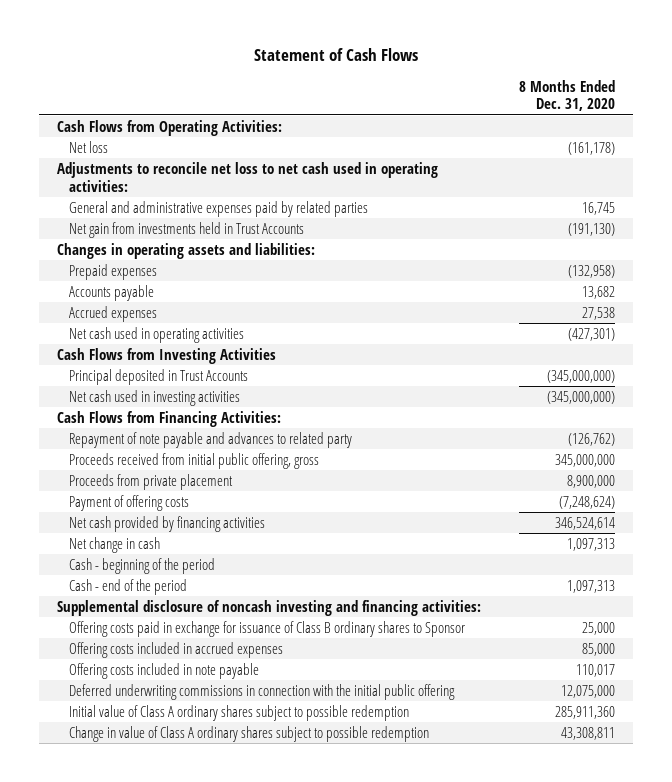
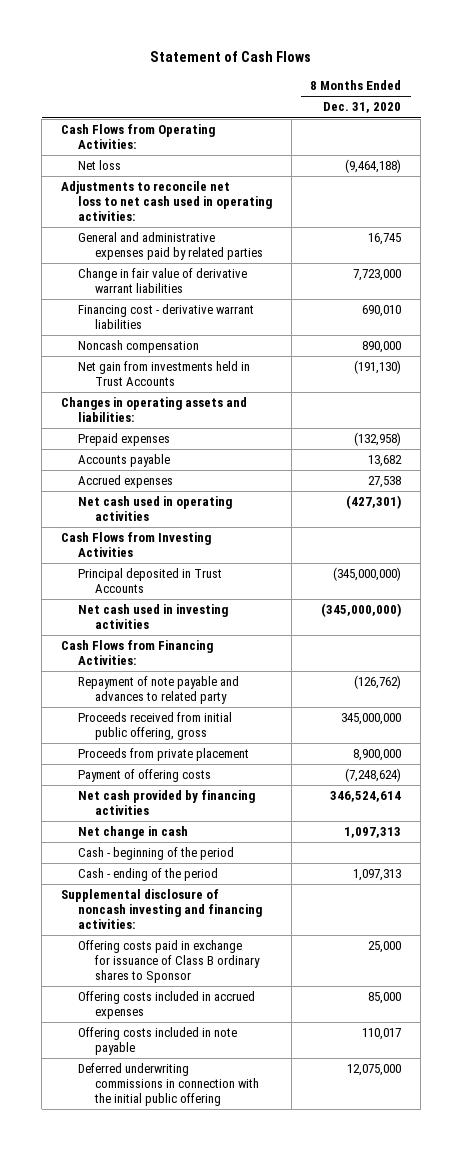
[567,141,615,155] (161,178) -> [345,159,402,174] (9,464,188)
none -> [78,268,248,294] Change in fair value of derivative warrant liabilities
none -> [78,304,255,330] Financing cost - derivative warrant liabilities
none -> [78,340,200,354] Noncash compensation
[69,578,188,595] Cash - end of the period -> [78,868,219,882] Cash - ending of the period
[69,704,410,721] Initial value of Class A ordinary shares subject to possible redemption -> none
[69,725,430,742] Change in value of Class A ordinary shares subject to possible redemption -> none

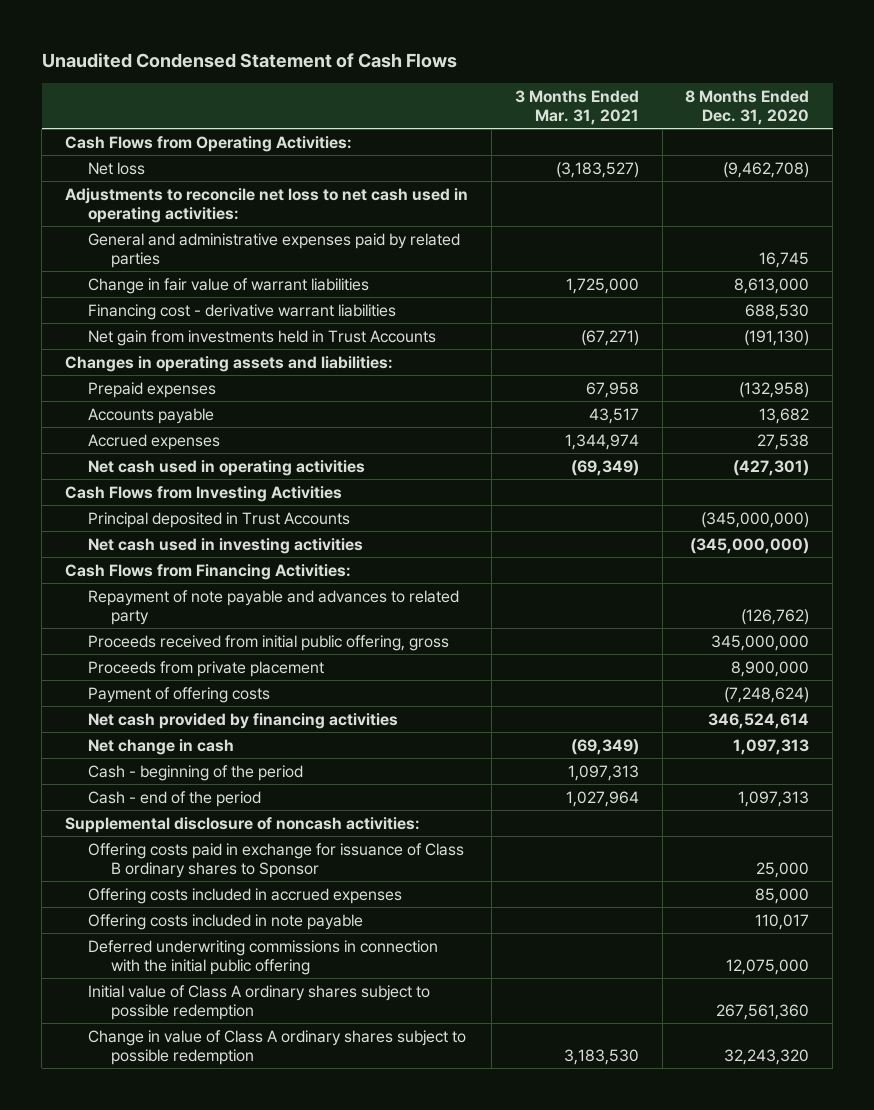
[150,50,312,62] Statement of Cash Flows -> [41,52,457,68] Unaudited Condensed Statement of Cash Flows
none -> [514,90,639,125] 3 Months Ended Mar. 31, 2021
[345,159,402,174] (9,464,188) -> [723,161,810,178] (9,462,708)
[78,340,200,354] Noncash compensation -> none
[78,268,248,294] Change in fair value of derivative warrant liabilities -> [87,277,369,294] Change in fair value of warrant liabilities
[353,269,402,282] 7,723,000 -> [734,277,810,294] 8,613,000
[362,305,402,318] 690,010 -> [745,303,810,320] 688,530
[78,868,219,882] Cash - ending of the period -> [87,790,261,807] Cash - end of the period
[61,889,263,930] Supplemental disclosure of noncash investing and financing activities: -> [65,816,421,833] Supplemental disclosure of noncash activities:
none -> [87,984,430,1020] Initial value of Class A ordinary shares subject to possible redemption
none -> [87,1029,466,1065] Change in value of Class A ordinary shares subject to possible redemption

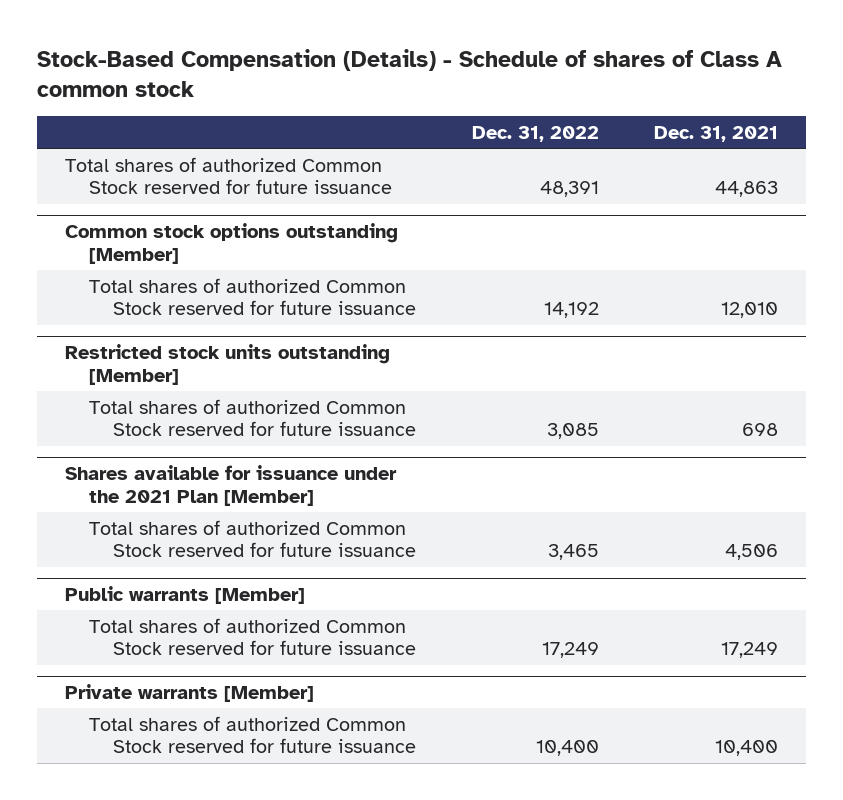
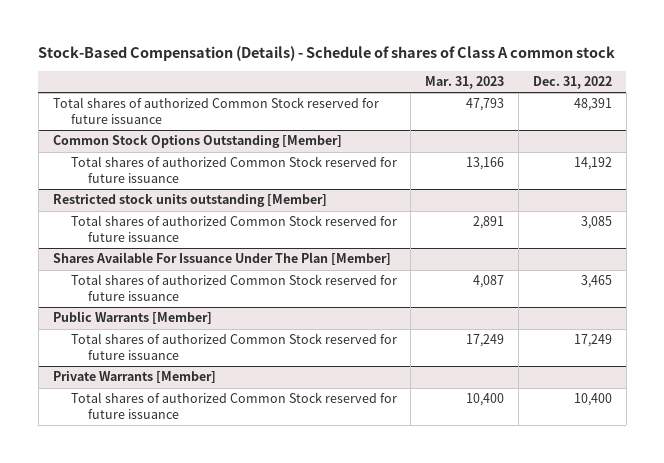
[654,125,779,142] Dec. 31, 2021 -> none
none -> [425,76,505,90] Mar. 31, 2023
[64,222,398,264] Common stock options outstanding [Member] -> [52,135,342,149] Common Stock Options Outstanding [Member]
[64,464,397,506] Shares available for issuance under the 2021 Plan [Member] -> [52,252,391,266] Shares Available For Issuance Under The Plan [Member]
[64,585,305,604] Public warrants [Member] -> [52,311,212,325] Public Warrants [Member]
[64,683,314,702] Private warrants [Member] -> [52,371,216,384] Private Warrants [Member]

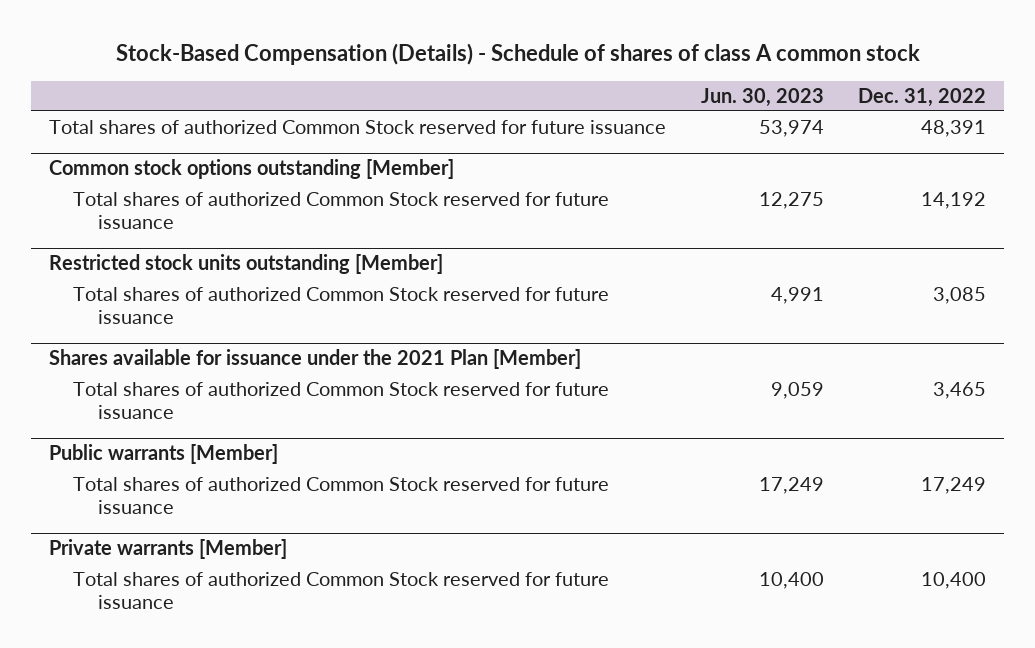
[38,46,616,62] Stock-Based Compensation (Details) - Schedule of shares of Class A common stock -> [115,43,920,66] Stock-Based Compensation (Details) - Schedule of shares of class A common stock
[425,76,505,90] Mar. 31, 2023 -> none
none -> [700,87,824,107] Jun. 30, 2023
[52,135,342,149] Common Stock Options Outstanding [Member] -> [48,159,454,180] Common stock options outstanding [Member]
[52,252,391,266] Shares Available For Issuance Under The Plan [Member] -> [48,349,581,370] Shares available for issuance under the 2021 Plan [Member]
[52,311,212,325] Public Warrants [Member] -> [48,444,278,465] Public warrants [Member]
[52,371,216,384] Private Warrants [Member] -> [48,539,287,560] Private warrants [Member]

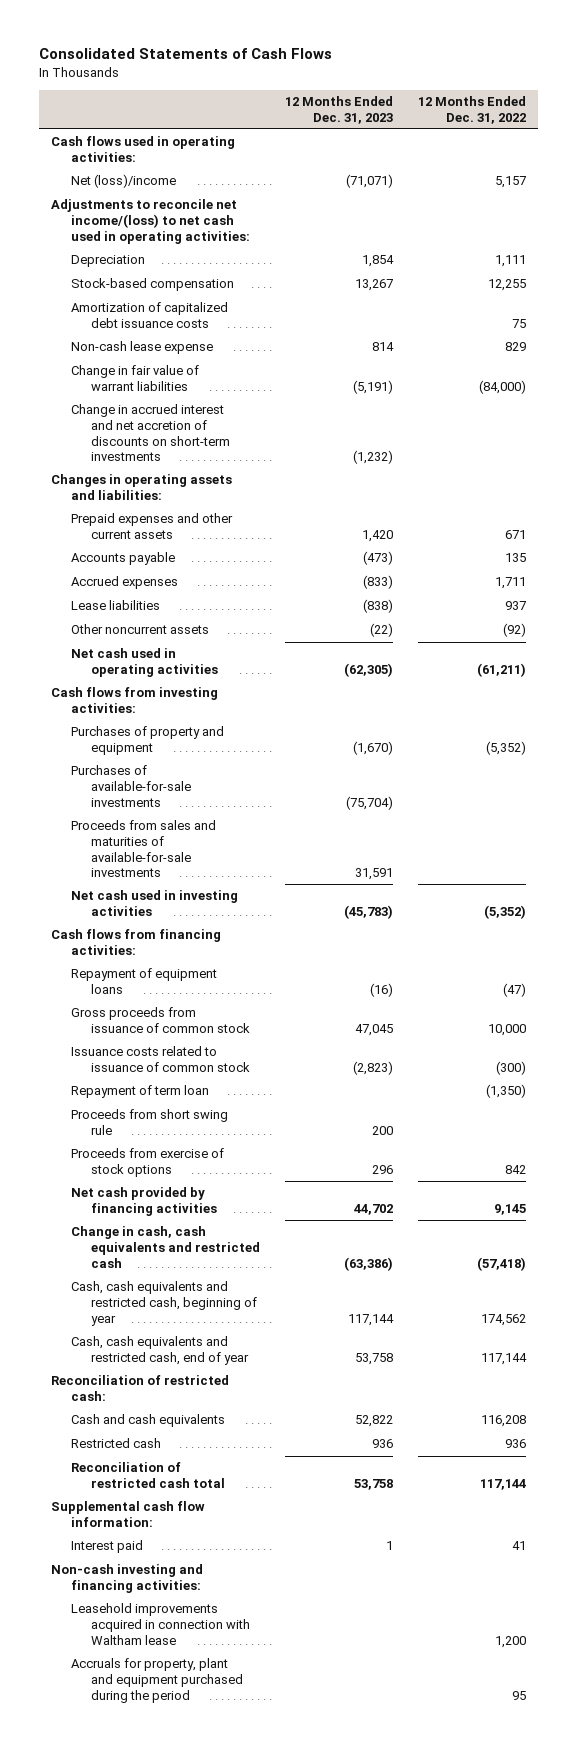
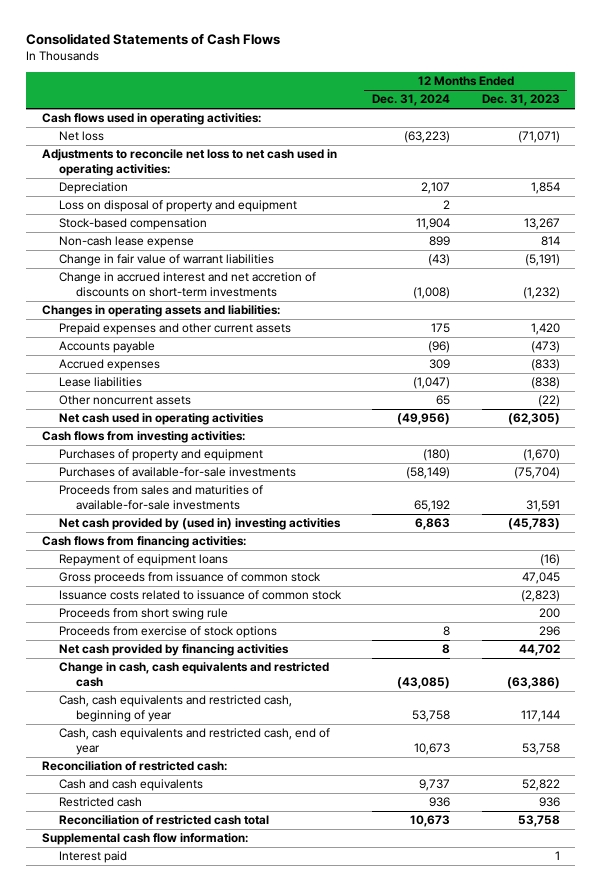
[417,96,526,124] 12 Months Ended Dec. 31, 2022 -> none
none -> [372,94,451,107] Dec. 31, 2024
[70,174,176,189] Net (loss)/income -> [58,131,104,142] Net loss
[51,199,250,244] Adjustments to reconcile net income/(loss) to net cash used in operating activities: -> [41,149,337,177] Adjustments to reconcile net loss to net cash used in operating activities:
none -> [58,200,297,213] Loss on disposal of property and equipment
[70,302,228,329] Amortization of capitalized debt issuance costs -> none
[70,890,238,917] Net cash used in investing activities -> [58,518,341,531] Net cash provided by (used in) investing activities
[70,1085,209,1099] Repayment of term loan -> none
[51,1564,204,1594] Non-cash investing and financing activities: -> none
[70,1603,250,1645] Leasehold improvements acquired in connection with Waltham lease -> none
[70,1658,243,1703] Accruals for property, plant and equipment purchased during the period -> none

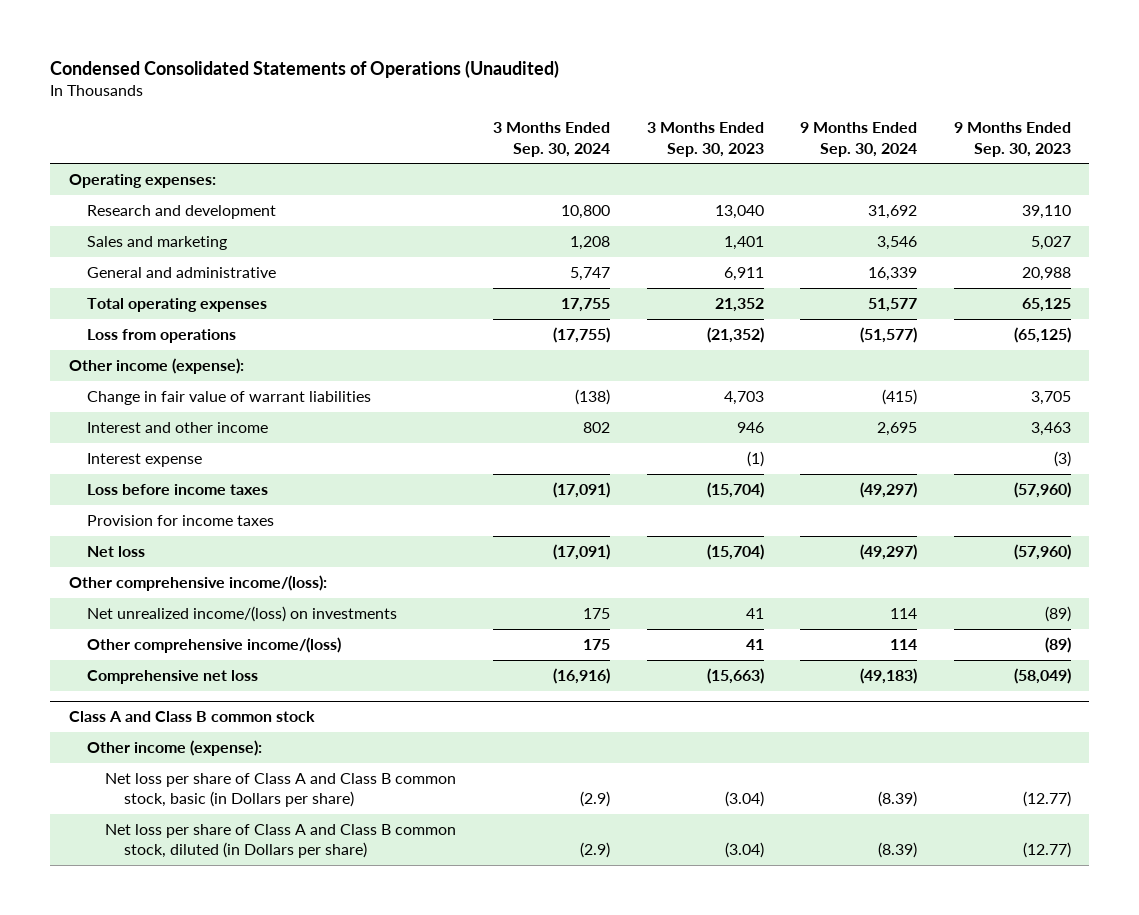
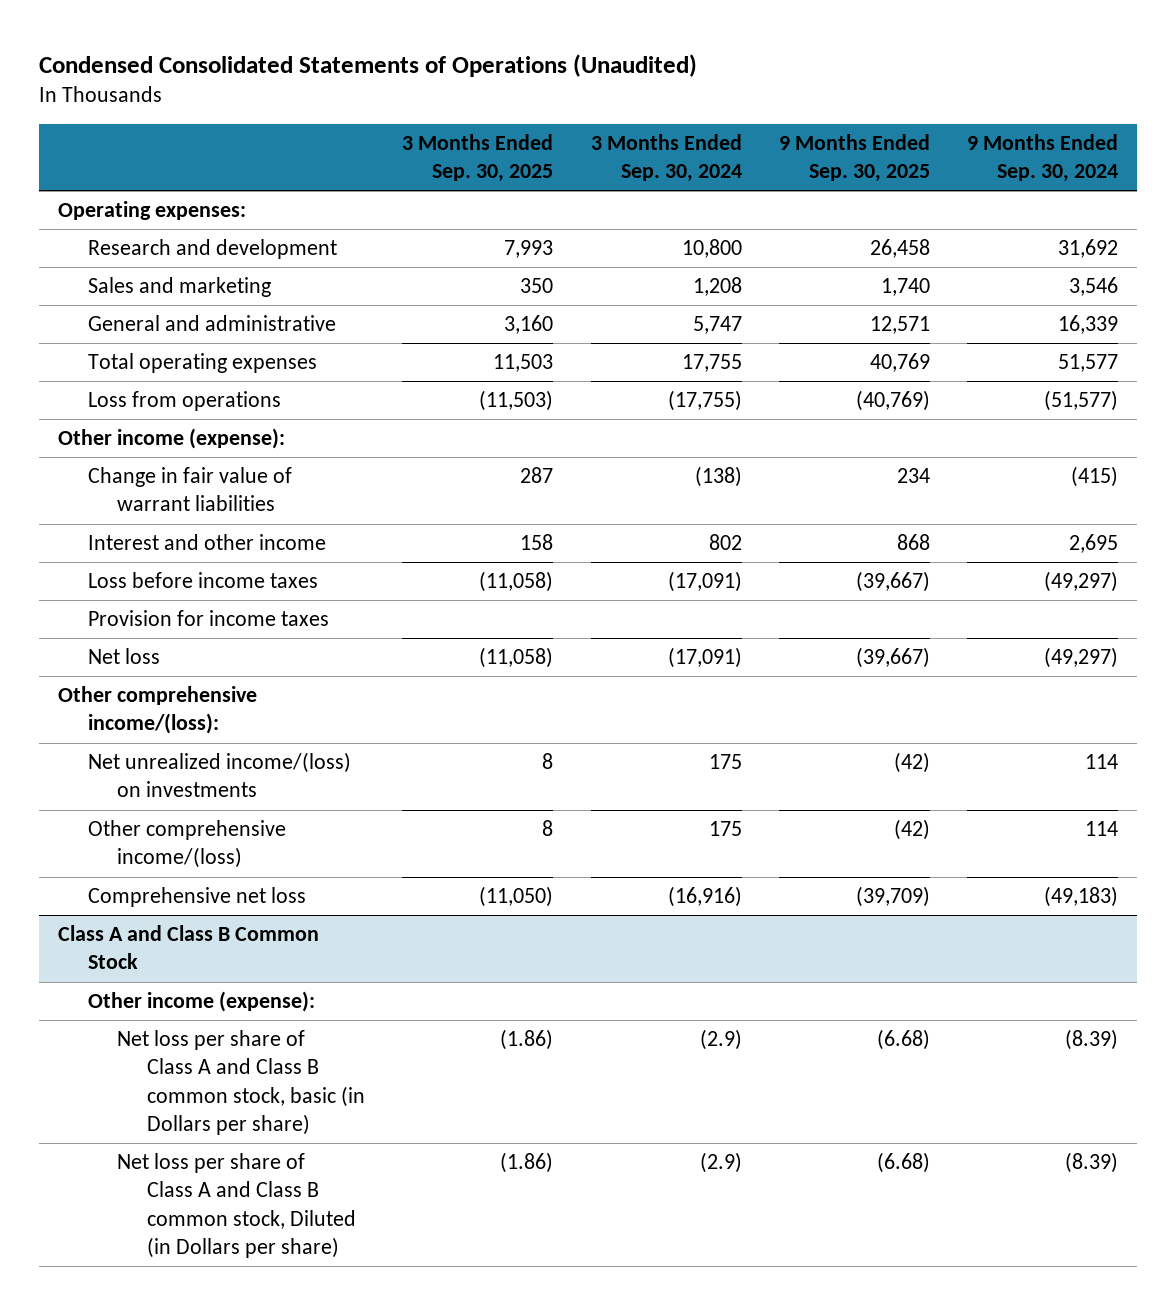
[646,122,764,157] 3 Months Ended Sep. 30, 2023 -> none
[953,122,1071,157] 9 Months Ended Sep. 30, 2023 -> none
none -> [402,133,554,183] 3 Months Ended Sep. 30, 2025
none -> [778,133,930,183] 9 Months Ended Sep. 30, 2025
[87,453,203,468] Interest expense -> none
[68,711,315,723] Class A and Class B common stock -> [57,925,319,970] Class A and Class B Common Stock
[105,824,457,859] Net loss per share of Class A and Class B common stock, diluted (in Dollars per share) -> [117,1153,357,1258] Net loss per share of Class A and Class B common stock, Diluted (in Dollars per share)

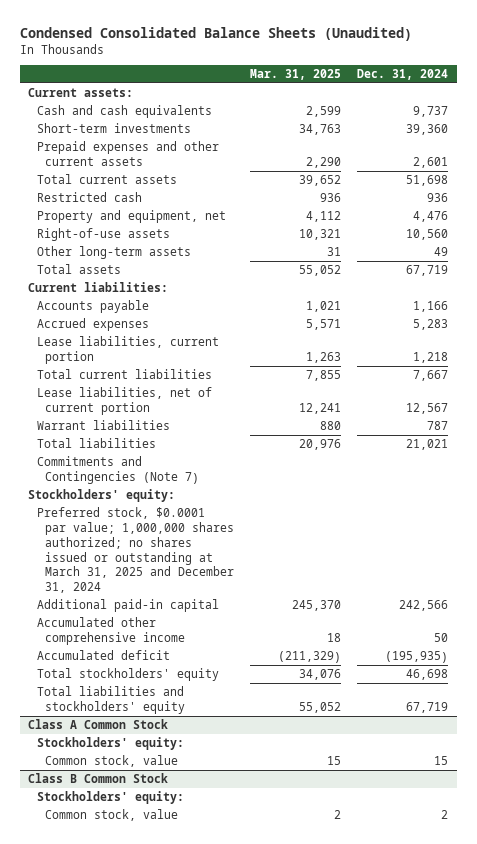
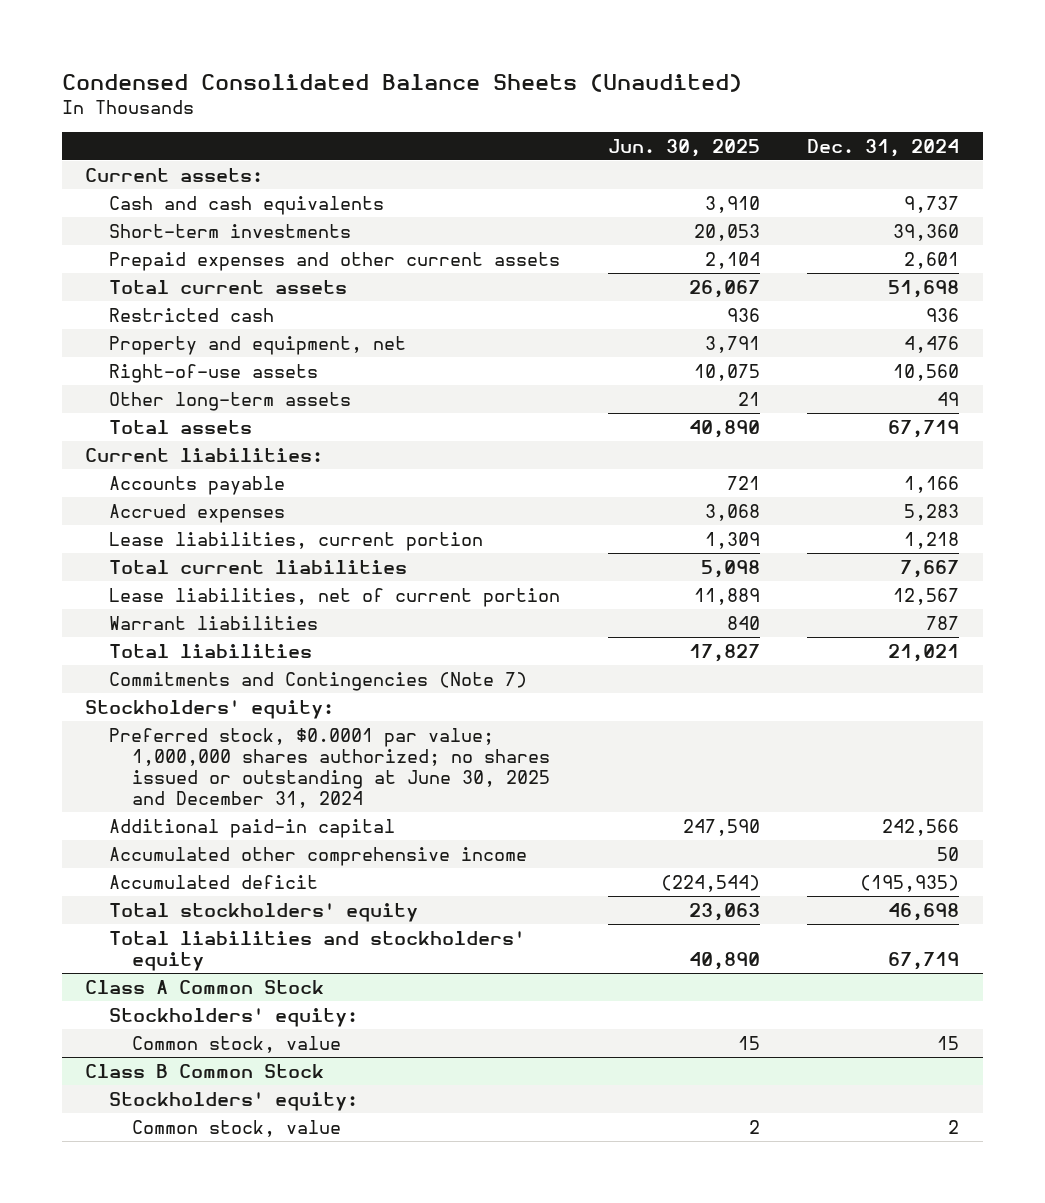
[250,69,342,81] Mar. 31, 2025 -> none
none -> [607,138,760,157] Jun. 30, 2025
[36,507,235,594] Preferred stock, $0.0001 par value; 1,000,000 shares authorized; no shares issued or outstanding at March 31, 2025 and December 31, 2024 -> [108,727,551,809] Preferred stock, $0.0001 par value; 1,000,000 shares authorized; no shares issued or outstanding at June 30, 2025 and December 31, 2024

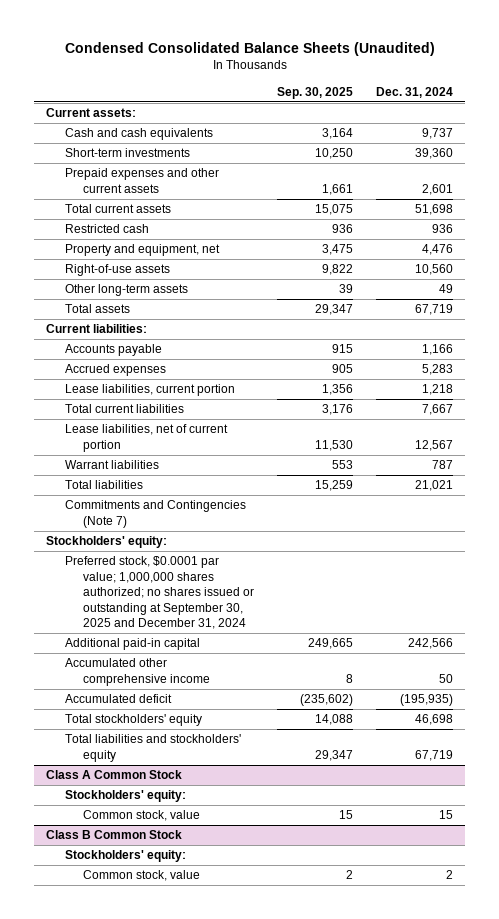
[607,138,760,157] Jun. 30, 2025 -> none
none -> [277,86,354,99] Sep. 30, 2025
[108,727,551,809] Preferred stock, $0.0001 par value; 1,000,000 shares authorized; no shares issued or outstanding at June 30, 2025 and December 31, 2024 -> [64,556,255,630] Preferred stock, $0.0001 par value; 1,000,000 shares authorized; no shares issued or outstanding at September 30, 2025 and December 31, 2024

